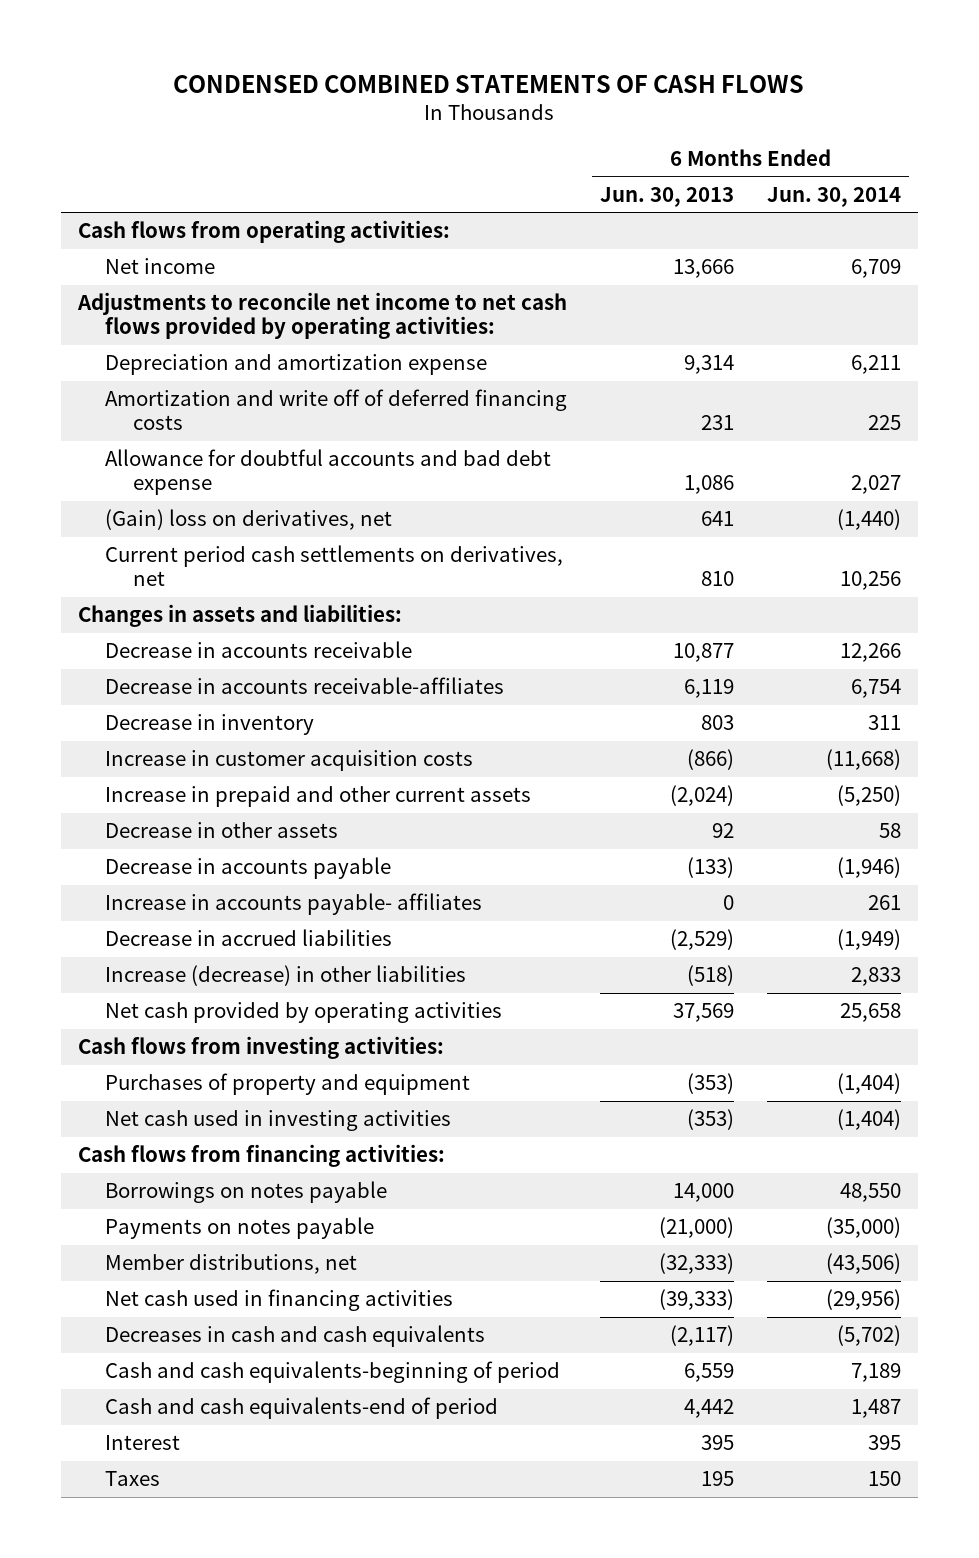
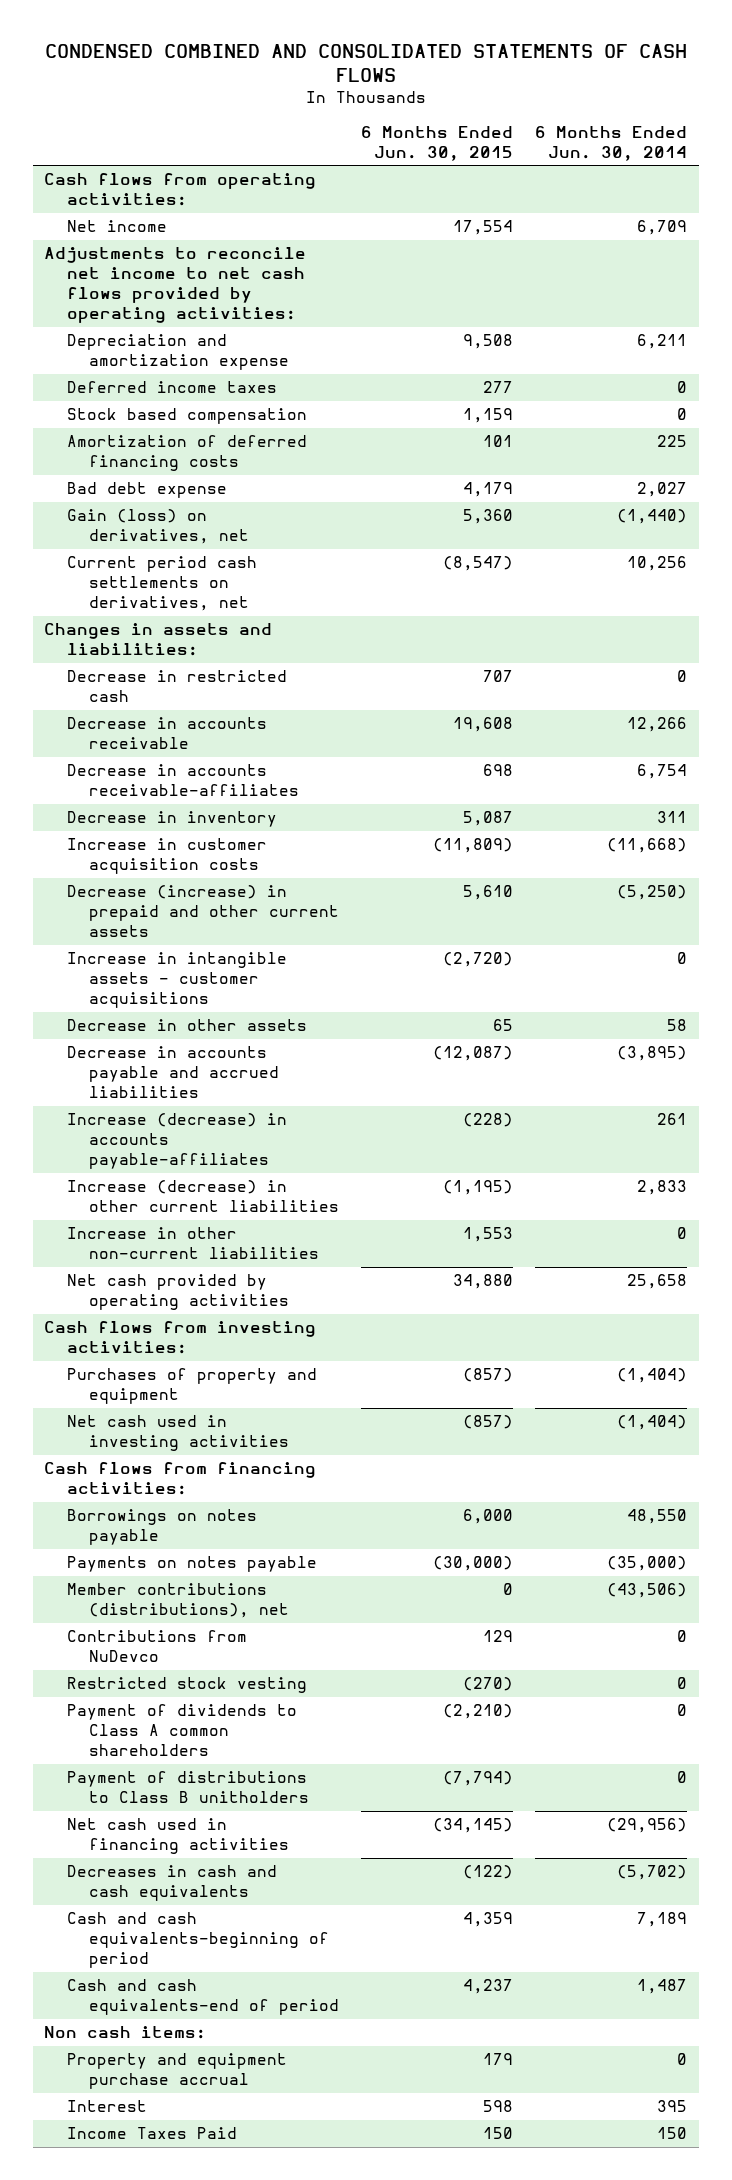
[173,74,805,93] CONDENSED COMBINED STATEMENTS OF CASH FLOWS -> [44,43,687,82] CONDENSED COMBINED AND CONSOLIDATED STATEMENTS OF CASH FLOWS
[600,186,735,207] Jun. 30, 2013 -> none
none -> [361,125,514,161] 6 Months Ended Jun. 30, 2015
none -> [66,381,277,394] Deferred income taxes
none -> [66,408,307,425] Stock based compensation
[105,389,568,430] Amortization and write off of deferred financing costs -> [66,435,307,472] Amortization of deferred financing costs
[105,449,552,495] Allowance for doubtful accounts and bad debt expense -> [66,482,227,499] Bad debt expense
[105,509,393,531] (Gain) loss on derivatives, net -> [66,509,250,545] Gain (loss) on derivatives, net
none -> [66,670,287,703] Decrease in restricted cash
[105,786,532,808] Increase in prepaid and other current assets -> [66,885,340,938] Decrease (increase) in prepaid and other current assets
none -> [66,952,287,1009] Increase in intangible assets - customer acquisitions
[105,929,393,947] Decrease in accrued liabilities -> none
[105,857,392,880] Decrease in accounts payable -> [66,1046,280,1099] Decrease in accounts payable and accrued liabilities
[837,857,902,879] (1,946) -> [617,1046,688,1062] (3,895)
[105,893,483,916] Increase in accounts payable- affiliates -> [66,1113,287,1170] Increase (decrease) in accounts payable-affiliates
[105,965,467,987] Increase (decrease) in other liabilities -> [66,1180,340,1213] Increase (decrease) in other current liabilities
none -> [66,1227,320,1260] Increase in other non-current liabilities
[105,1254,358,1275] Member distributions, net -> [66,1583,290,1619] Member contributions (distributions), net
none -> [66,1630,247,1663] Contributions from NuDevco
none -> [66,1677,307,1694] Restricted stock vesting
none -> [66,1704,297,1757] Payment of dividends to Class A common shareholders
none -> [66,1771,310,1804] Payment of distributions to Class B unitholders
none -> [44,2026,207,2040] Non cash items:
none -> [66,2053,287,2090] Property and equipment purchase accrual
[105,1471,161,1487] Taxes -> [66,2127,237,2140] Income Taxes Paid

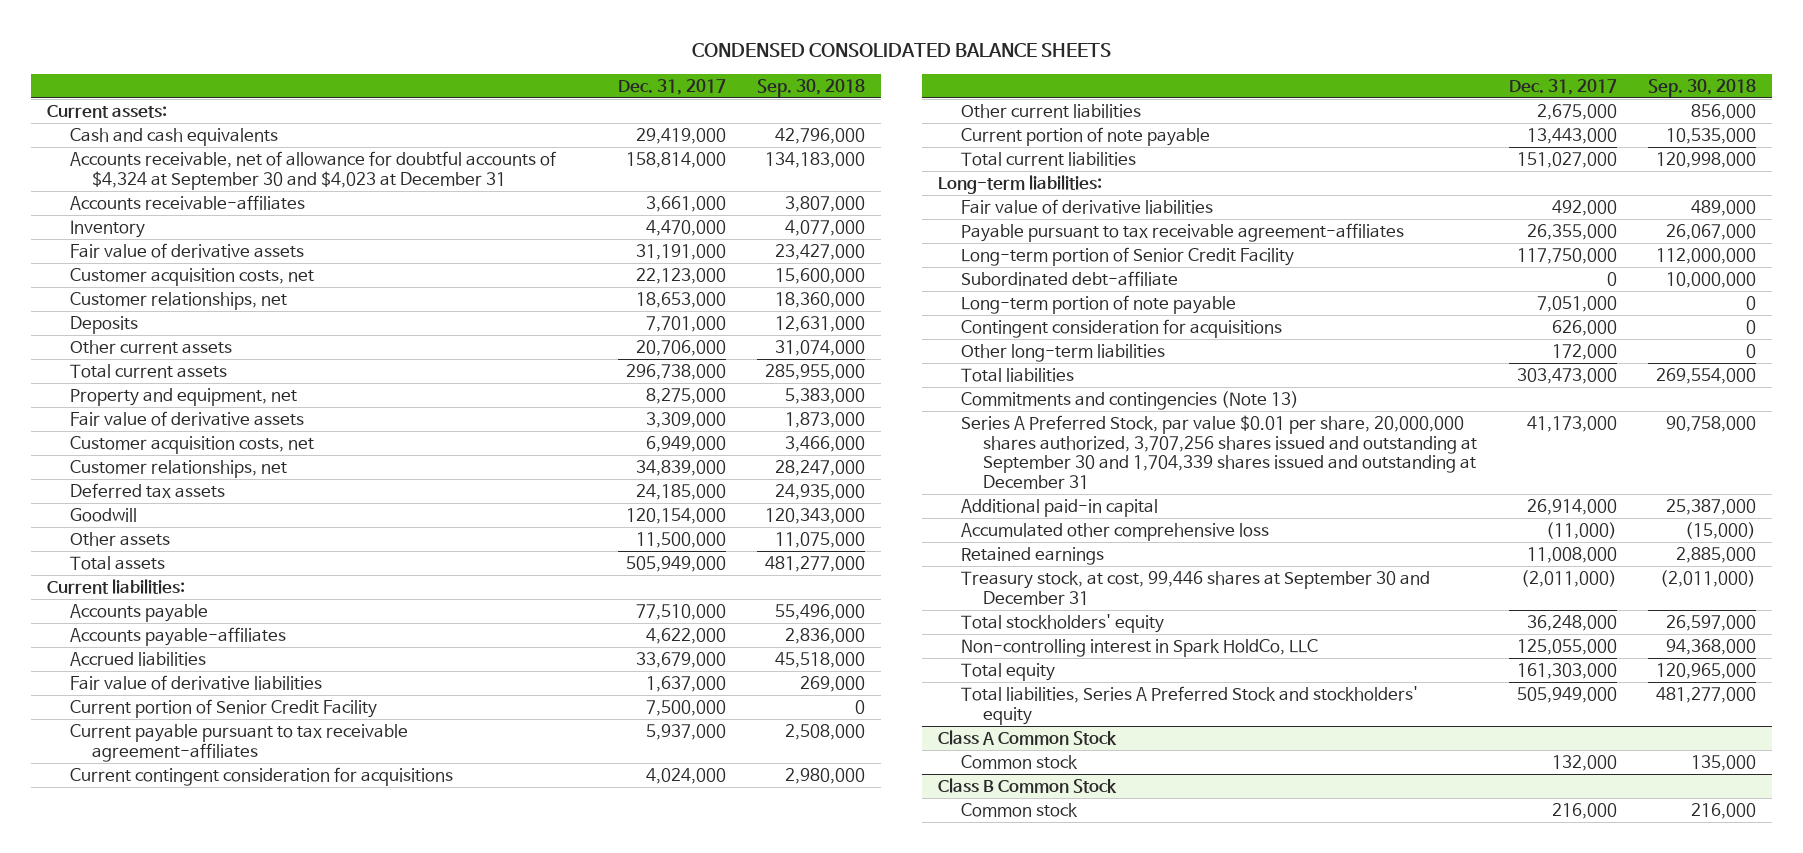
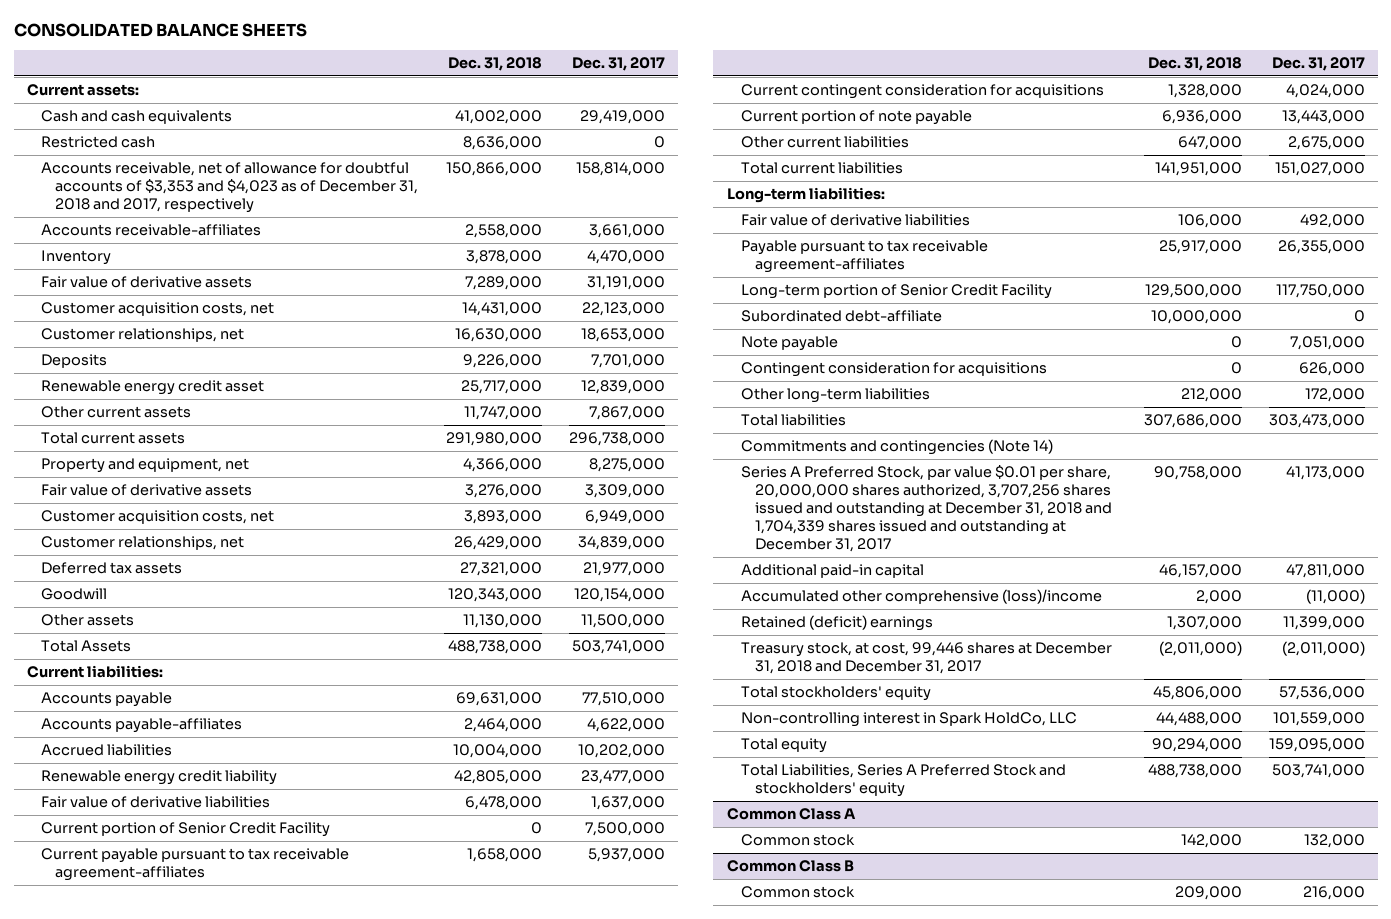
[692,43,1112,58] CONDENSED CONSOLIDATED BALANCE SHEETS -> [13,22,307,37] CONSOLIDATED BALANCE SHEETS
[756,78,865,97] Sep. 30, 2018 -> none
none -> [448,56,543,71] Dec. 31, 2018
none -> [40,135,155,148] Restricted cash
[69,151,556,190] Accounts receivable, net of allowance for doubtful accounts of $4,324 at September 30 and $4,023 at December 31 -> [40,161,418,214] Accounts receivable, net of allowance for doubtful accounts of $3,353 and $4,023 as of December 31, 2018 and 2017, respectively
none -> [40,379,264,395] Renewable energy credit asset
[635,340,726,357] 20,706,000 -> [588,405,665,420] 7,867,000
[635,484,726,501] 24,185,000 -> [582,561,665,576] 21,977,000
[69,556,165,571] Total assets -> [40,639,131,652] Total Assets
[625,556,726,573] 505,949,000 -> [571,639,665,654] 503,741,000
[635,652,726,669] 33,679,000 -> [577,743,665,758] 10,202,000
none -> [40,769,277,785] Renewable energy credit liability
[960,104,1141,119] Other current liabilities -> [740,135,909,148] Other current liabilities
[960,295,1236,315] Long-term portion of note payable -> [740,335,838,351] Note payable
[960,391,1299,411] Commitments and contingencies (Note 13) -> [740,438,1053,455] Commitments and contingencies (Note 14)
[960,415,1478,489] Series A Preferred Stock, par value $0.01 per share, 20,000,000 shares authorized, 3,707,256 shares issued and outstanding at September 30 and 1,704,339 shares issued and outstanding at December 31 -> [740,464,1112,553] Series A Preferred Stock, par value $0.01 per share, 20,000,000 shares authorized, 3,707,256 shares issued and outstanding at December 31, 2018 and 1,704,339 shares issued and outstanding at December 31, 2017
[1526,499,1617,516] 26,914,000 -> [1285,563,1365,578] 47,811,000
[960,523,1269,542] Accumulated other comprehensive loss -> [740,588,1102,604] Accumulated other comprehensive (loss)/income
[960,547,1104,566] Retained earnings -> [740,614,933,631] Retained (deficit) earnings
[1526,547,1617,564] 11,008,000 -> [1282,615,1365,630] 11,399,000
[960,571,1430,605] Treasury stock, at cost, 99,446 shares at September 30 and December 31 -> [740,641,1112,675] Treasury stock, at cost, 99,446 shares at December 31, 2018 and December 31, 2017
[1526,615,1617,632] 36,248,000 -> [1278,685,1365,700] 57,536,000
[1516,639,1617,656] 125,055,000 -> [1272,711,1365,726] 101,559,000
[1516,663,1617,680] 161,303,000 -> [1268,737,1365,752] 159,095,000
[960,686,1418,725] Total liabilities, Series A Preferred Stock and stockholders' equity -> [740,763,1066,798] Total Liabilities, Series A Preferred Stock and stockholders' equity
[1516,687,1617,704] 505,949,000 -> [1271,763,1365,778] 503,741,000
[937,730,1117,746] Class A Common Stock -> [726,807,856,820] Common Class A
[937,778,1117,794] Class B Common Stock -> [726,859,854,872] Common Class B

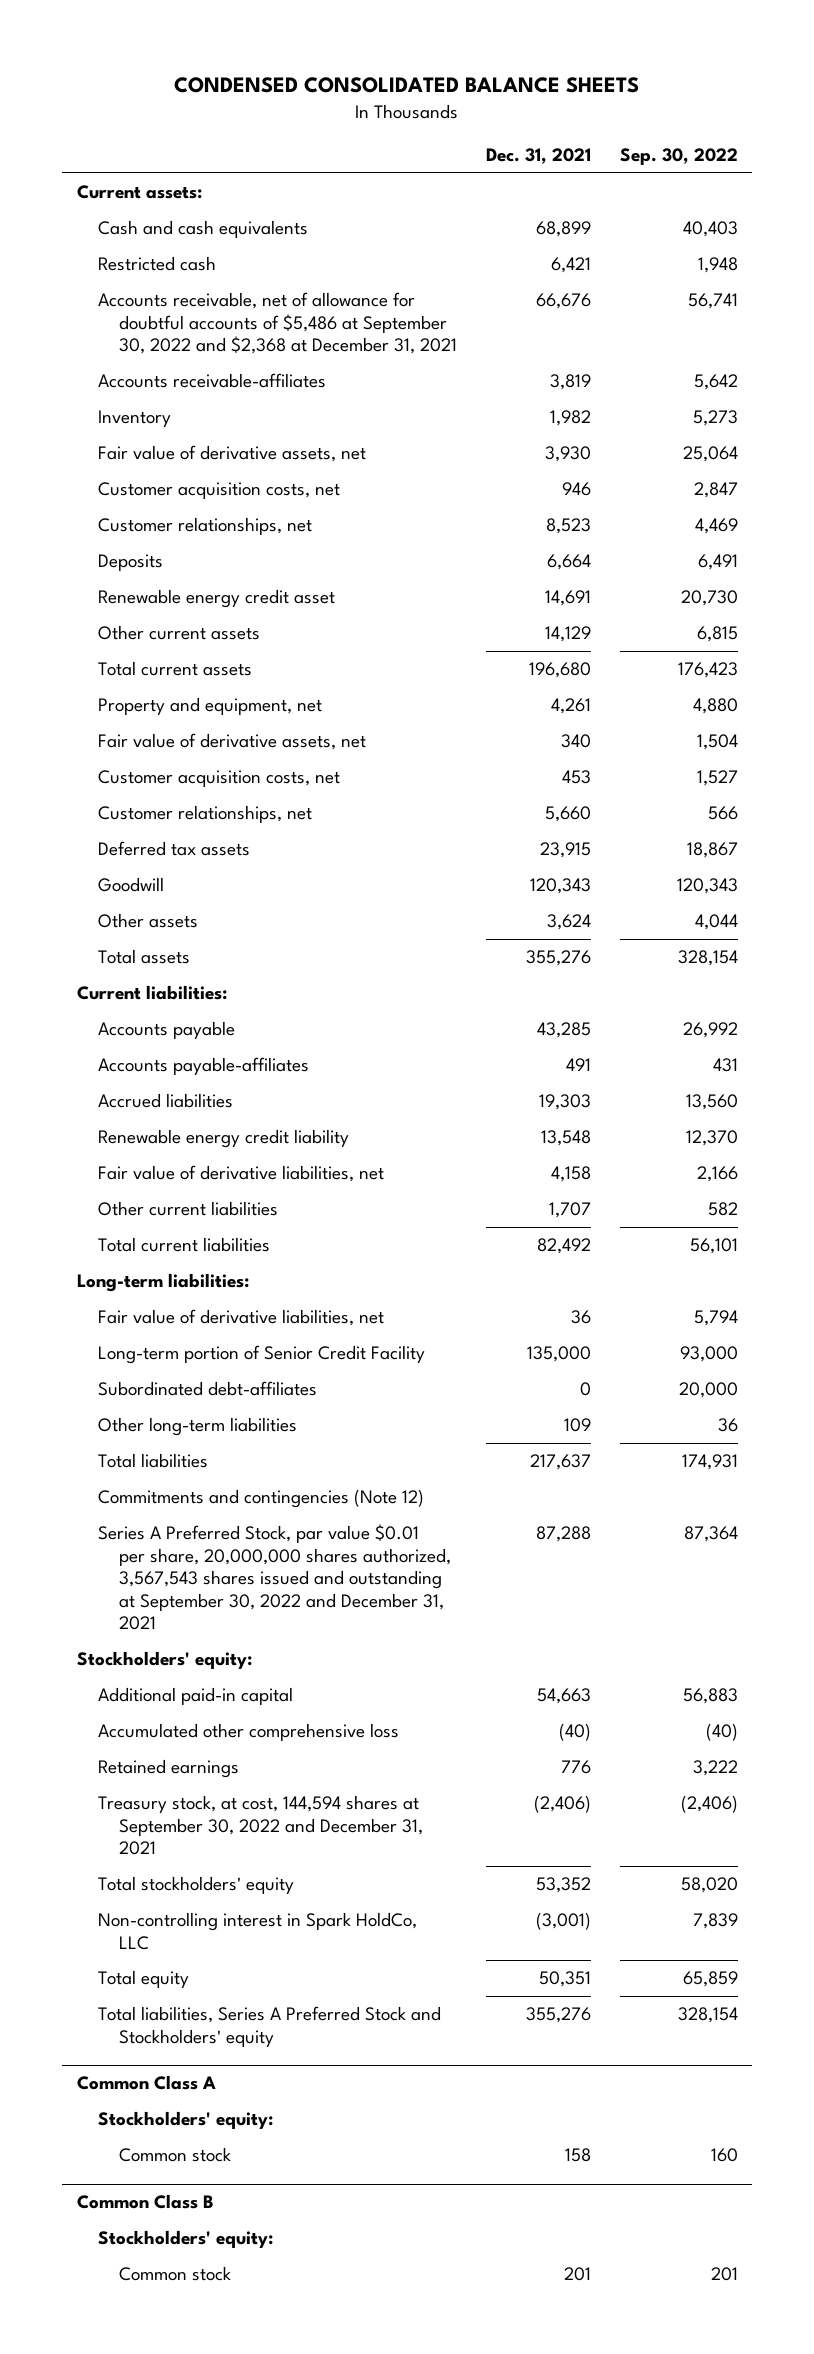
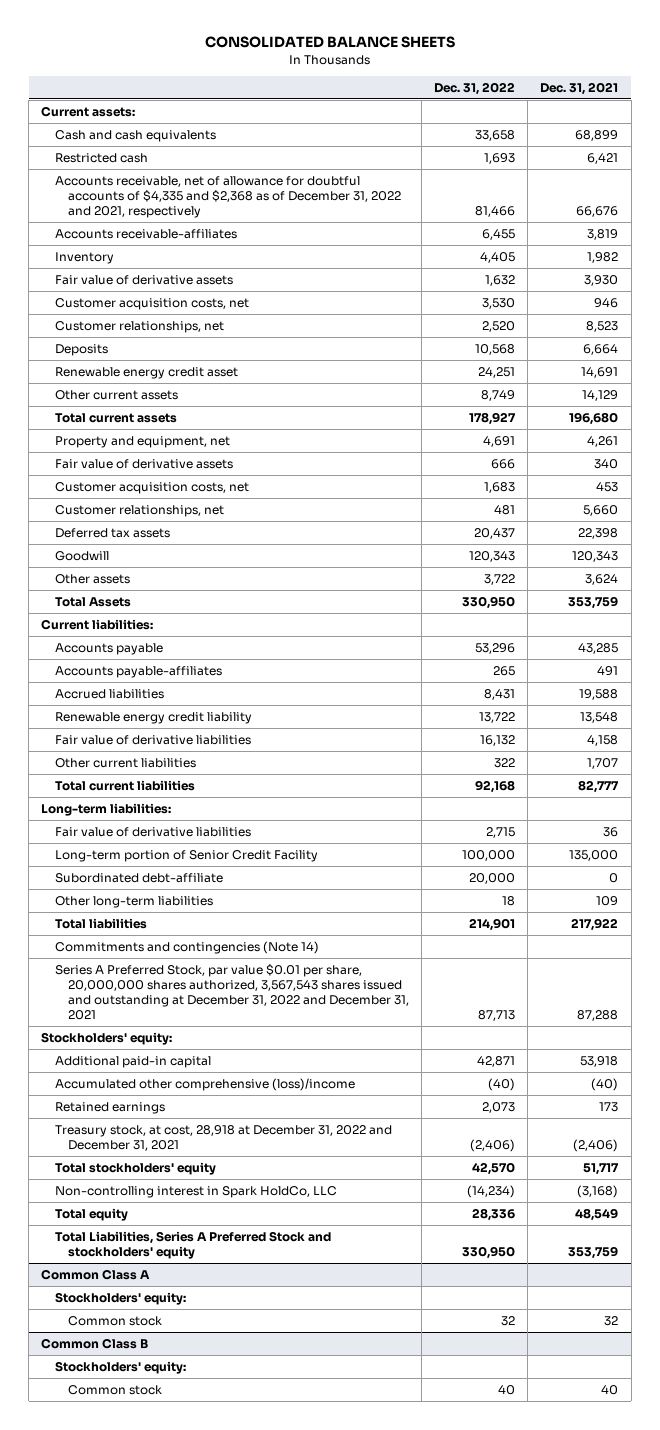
[174,76,640,93] CONDENSED CONSOLIDATED BALANCE SHEETS -> [204,36,455,49] CONSOLIDATED BALANCE SHEETS
[619,148,738,166] Sep. 30, 2022 -> none
none -> [434,81,516,95] Dec. 31, 2022
[97,292,457,355] Accounts receivable, net of allowance for doubtful accounts of $5,486 at September 30, 2022 and $2,368 at December 31, 2021 -> [54,175,401,218] Accounts receivable, net of allowance for doubtful accounts of $4,335 and $2,368 as of December 31, 2022 and 2021, respectively
[97,445,366,463] Fair value of derivative assets, net -> [54,274,233,285] Fair value of derivative assets
[97,733,366,751] Fair value of derivative assets, net -> [54,458,233,469] Fair value of derivative assets
[539,842,591,859] 23,915 -> [578,527,619,539] 22,398
[97,949,190,965] Total assets -> [54,596,131,607] Total Assets
[525,950,591,967] 355,276 -> [568,595,619,609] 353,759
[538,1094,591,1111] 19,303 -> [579,688,619,700] 19,588
[97,1165,384,1183] Fair value of derivative liabilities, net -> [54,734,251,745] Fair value of derivative liabilities
[536,1238,591,1255] 82,492 -> [578,779,620,793] 82,777
[97,1309,384,1327] Fair value of derivative liabilities, net -> [54,826,251,837] Fair value of derivative liabilities
[97,1381,317,1397] Subordinated debt-affiliates -> [54,872,223,883] Subordinated debt-affiliate
[529,1454,591,1471] 217,637 -> [571,917,619,931] 217,922
[97,1489,424,1509] Commitments and contingencies (Note 12) -> [54,940,319,954] Commitments and contingencies (Note 14)
[97,1524,451,1631] Series A Preferred Stock, par value $0.01 per share, 20,000,000 shares authorized, 3,567,543 shares issued and outstanding at September 30, 2022 and December 31, 2021 -> [54,963,409,1020] Series A Preferred Stock, par value $0.01 per share, 20,000,000 shares authorized, 3,567,543 shares issued and outstanding at December 31, 2022 and December 31, 2021
[536,1688,591,1705] 54,663 -> [580,1055,619,1067] 53,918
[97,1723,399,1742] Accumulated other comprehensive loss -> [54,1077,355,1091] Accumulated other comprehensive (loss)/income
[560,1760,591,1775] 776 -> [599,1101,619,1112] 173
[97,1795,423,1856] Treasury stock, at cost, 144,594 shares at September 30, 2022 and December 31, 2021 -> [54,1124,392,1151] Treasury stock, at cost, 28,918 at December 31, 2022 and December 31, 2021
[535,1877,591,1894] 53,352 -> [583,1162,620,1175] 51,717
[535,1912,591,1931] (3,001) -> [577,1184,619,1198] (3,168)
[538,1971,591,1988] 50,351 -> [575,1207,619,1221] 48,549
[97,2006,441,2047] Total liabilities, Series A Preferred Stock and Stockholders' equity -> [54,1230,331,1259] Total Liabilities, Series A Preferred Stock and stockholders' equity
[525,2007,591,2024] 355,276 -> [568,1245,619,1259] 353,759
[564,2148,591,2163] 158 -> [604,1315,619,1326] 32
[563,2267,591,2282] 201 -> [601,1384,619,1395] 40

